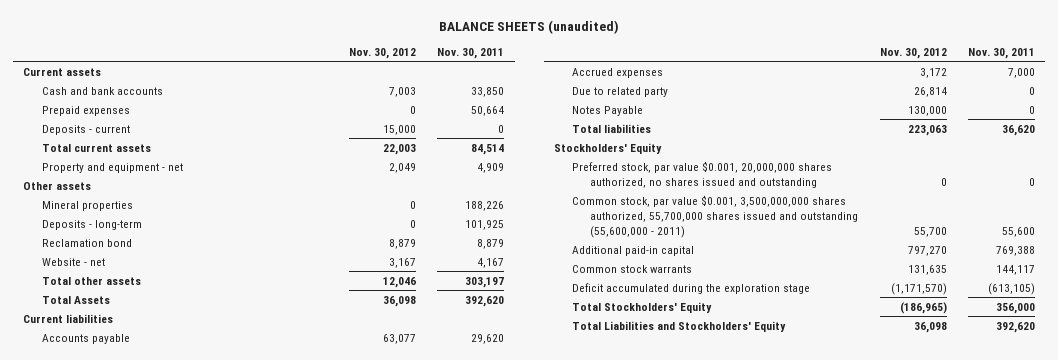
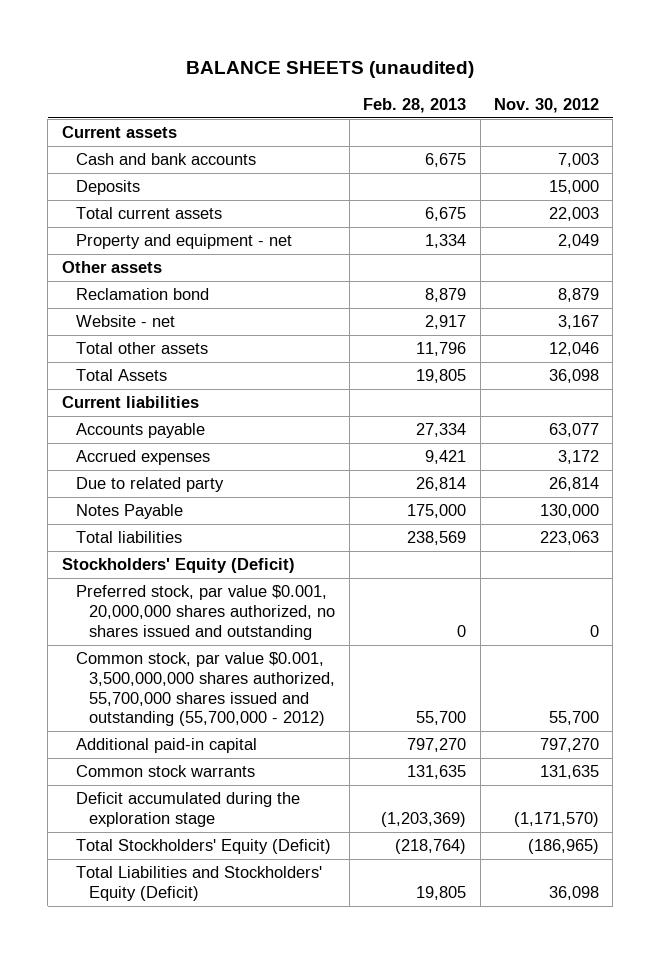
[437,48,505,60] Nov. 30, 2011 -> none
none -> [363,97,467,113] Feb. 28, 2013
[41,105,130,116] Prepaid expenses -> none
[41,124,130,135] Deposits - current -> [75,180,140,196] Deposits
[41,200,133,211] Mineral properties -> none
[41,219,142,230] Deposits - long-term -> none
[554,142,663,154] Stockholders' Equity -> [61,558,295,574] Stockholders' Equity (Deficit)
[572,194,859,238] Common stock, par value $0.001, 3,500,000,000 shares authorized, 55,700,000 shares issued and outstanding (55,600,000 - 2011) -> [75,652,336,727] Common stock, par value $0.001, 3,500,000,000 shares authorized, 55,700,000 shares issued and outstanding (55,700,000 - 2012)
[572,301,713,313] Total Stockholders' Equity -> [75,839,331,855] Total Stockholders' Equity (Deficit)
[572,320,787,332] Total Liabilities and Stockholders' Equity -> [75,866,322,902] Total Liabilities and Stockholders' Equity (Deficit)

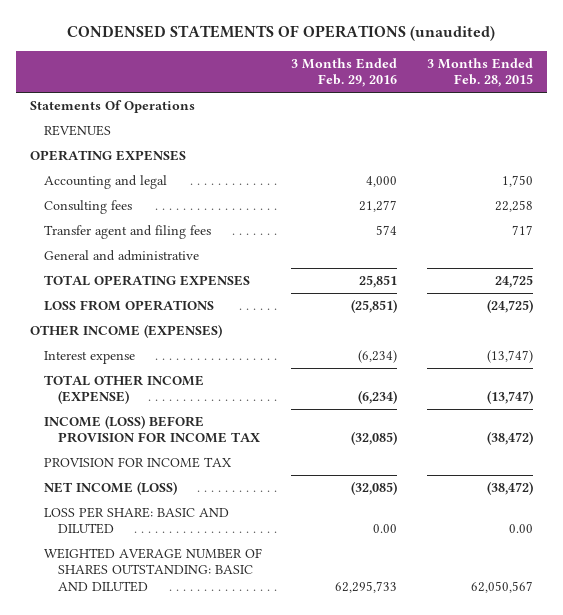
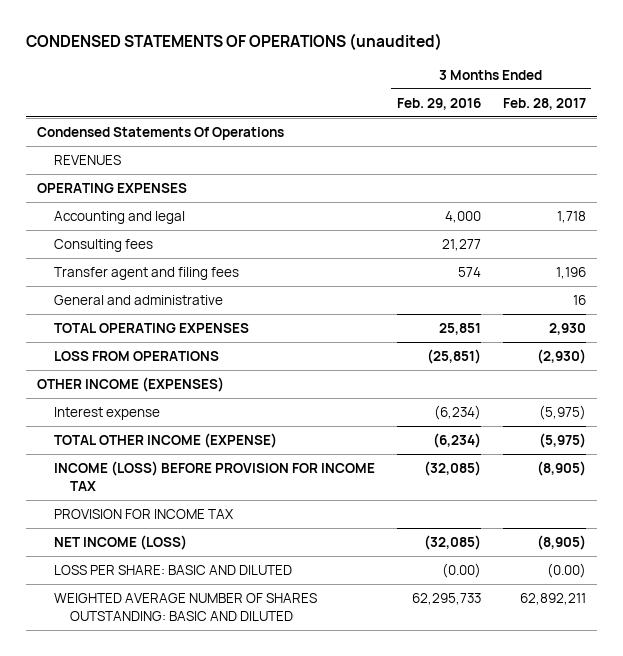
[426,57,533,88] 3 Months Ended Feb. 28, 2015 -> none
none -> [502,97,586,110] Feb. 28, 2017
[30,99,196,113] Statements Of Operations -> [37,126,285,140] Condensed Statements Of Operations
[373,524,398,534] 0.00 -> [441,562,481,578] (0.00)

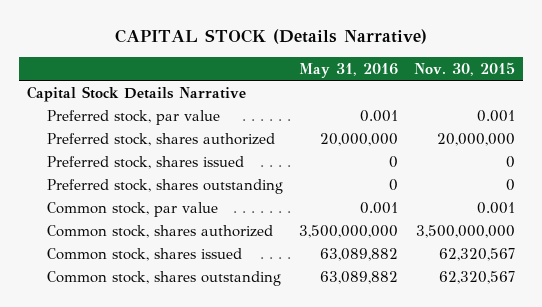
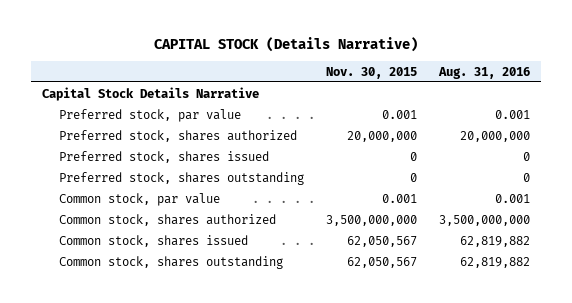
[298,63,398,79] May 31, 2016 -> none
none -> [438,66,531,79] Aug. 31, 2016
[439,247,516,261] 62,320,567 -> [347,235,418,247] 62,050,567
[439,270,516,284] 62,320,567 -> [347,256,418,268] 62,050,567

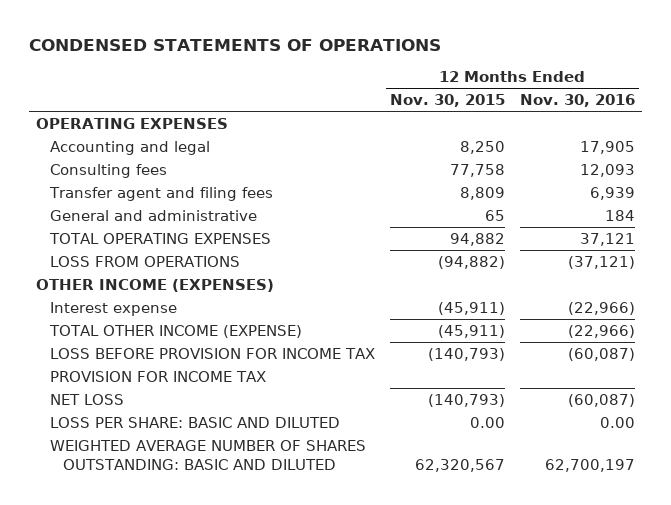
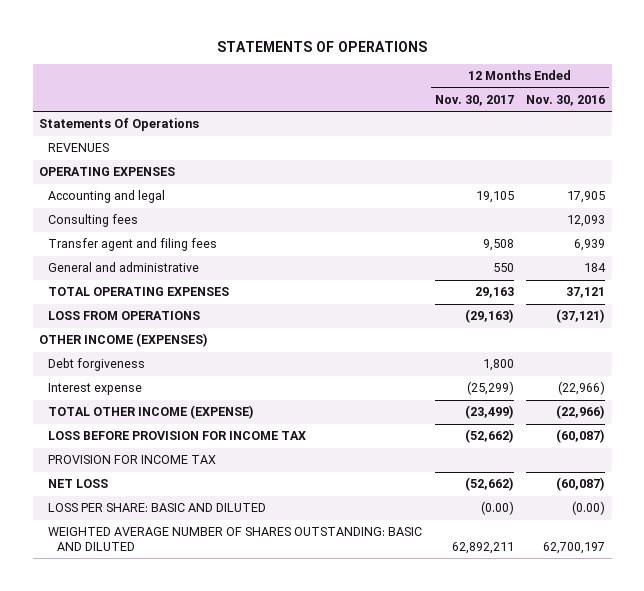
[28,38,441,51] CONDENSED STATEMENTS OF OPERATIONS -> [217,40,428,52] STATEMENTS OF OPERATIONS
[389,94,505,108] Nov. 30, 2015 -> none
none -> [434,94,514,106] Nov. 30, 2017
none -> [39,118,200,132] Statements Of Operations
none -> [47,143,109,153] REVENUES
none -> [47,358,145,372] Debt forgiveness
[599,416,635,428] 0.00 -> [572,501,606,516] (0.00)

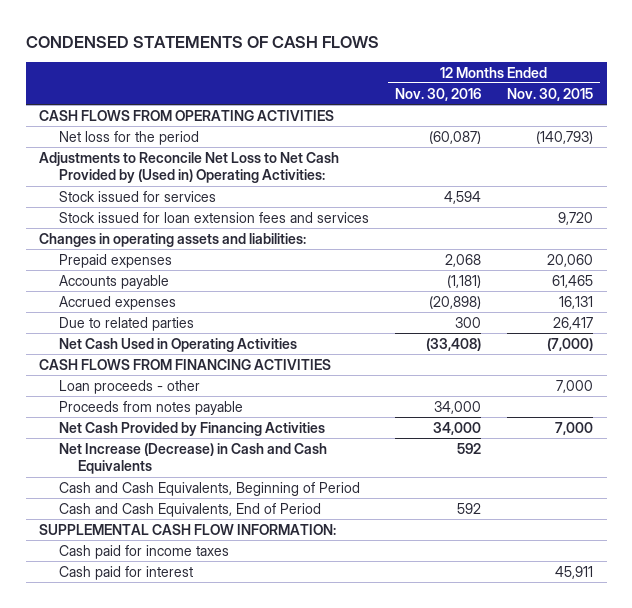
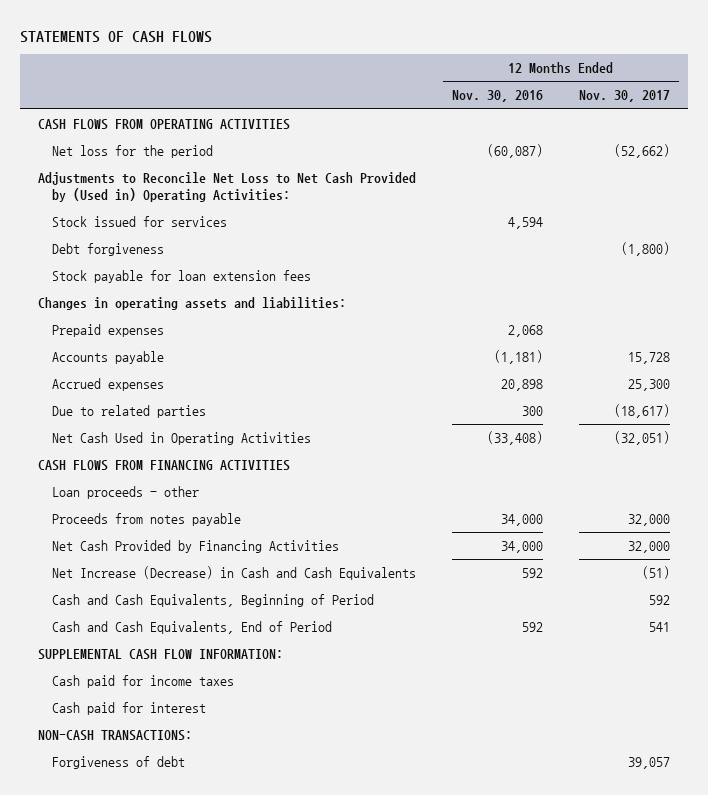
[25,35,379,48] CONDENSED STATEMENTS OF CASH FLOWS -> [19,30,212,43] STATEMENTS OF CASH FLOWS
[507,87,594,101] Nov. 30, 2015 -> none
none -> [579,90,671,103] Nov. 30, 2017
none -> [52,242,165,256] Debt forgiveness
[58,211,369,223] Stock issued for loan extension fees and services -> [52,269,312,283] Stock payable for loan extension fees
[428,295,481,309] (20,898) -> [501,378,544,391] 20,898
none -> [37,729,192,741] NON-CASH TRANSACTIONS:
none -> [52,755,186,769] Forgiveness of debt

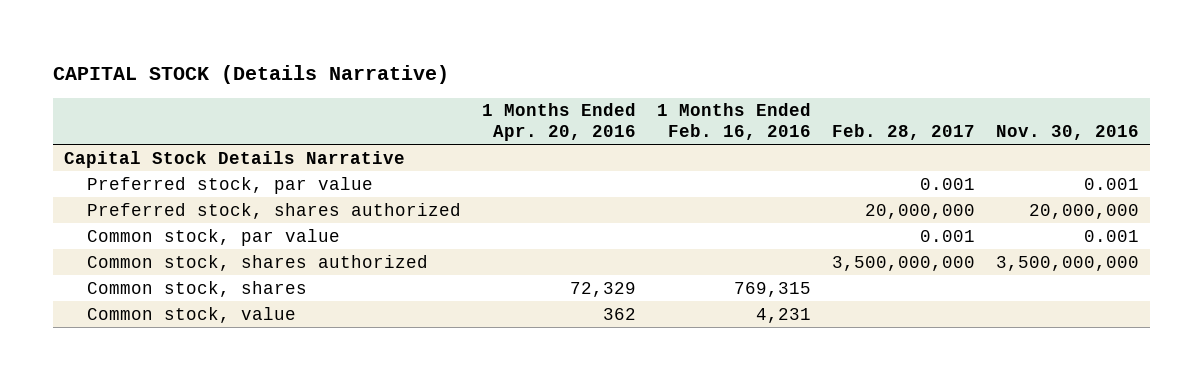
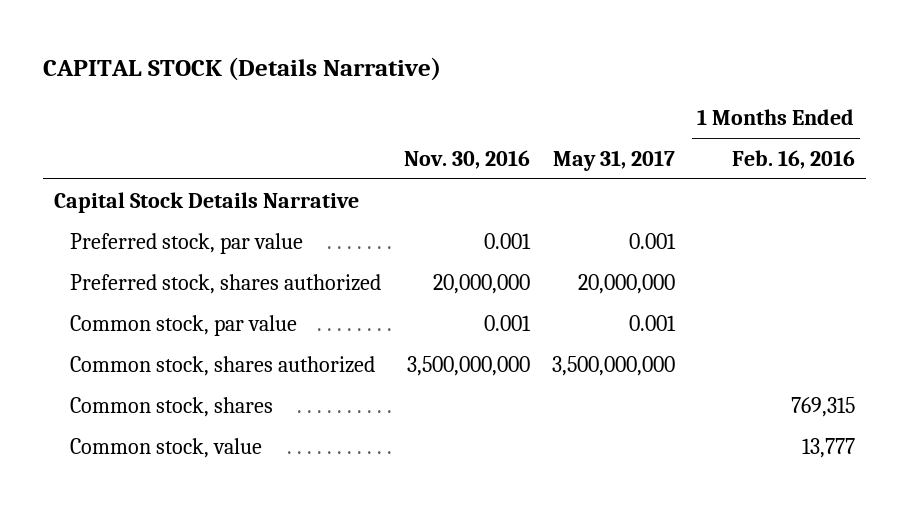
[481,103,636,142] 1 Months Ended Apr. 20, 2016 -> none
[831,124,975,141] Feb. 28, 2017 -> none
none -> [553,149,676,171] May 31, 2017
[755,307,811,323] 4,231 -> [801,437,855,458] 13,777

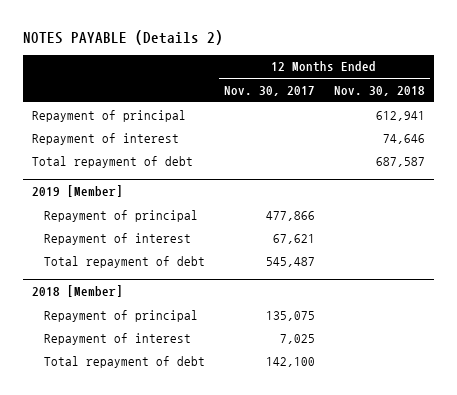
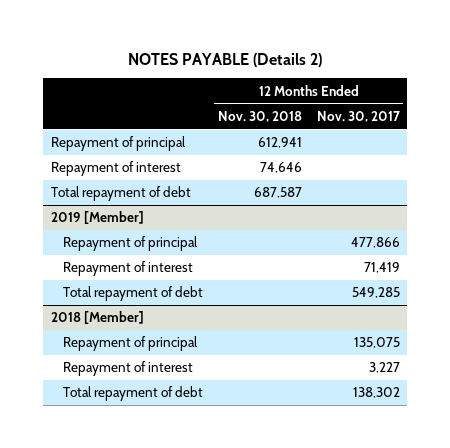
[272,233,315,244] 67,621 -> [363,262,400,274] 71,419
[265,256,315,267] 545,487 -> [351,287,400,299] 549,285
[279,333,315,344] 7,025 -> [368,362,400,374] 3,227
[265,356,315,367] 142,100 -> [352,387,400,399] 138,302

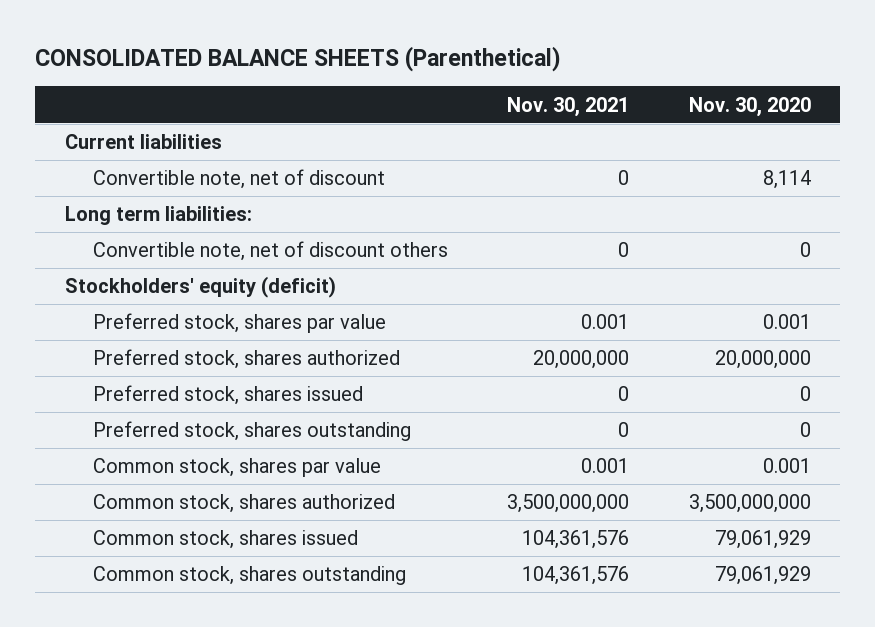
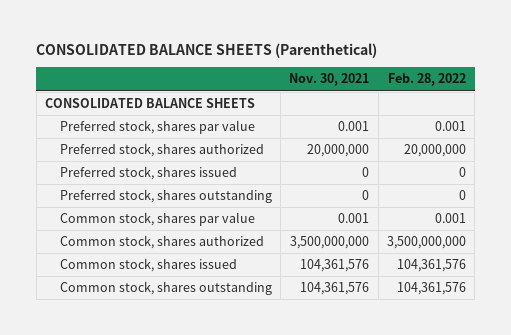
[688,96,811,117] Nov. 30, 2020 -> none
none -> [387,73,466,87] Feb. 28, 2022
[64,134,222,150] Current liabilities -> none
[93,169,386,190] Convertible note, net of discount -> none
[64,206,252,226] Long term liabilities: -> none
[93,241,449,262] Convertible note, net of discount others -> none
[64,276,336,299] Stockholders' equity (deficit) -> none
none -> [44,98,255,109] CONSOLIDATED BALANCE SHEETS

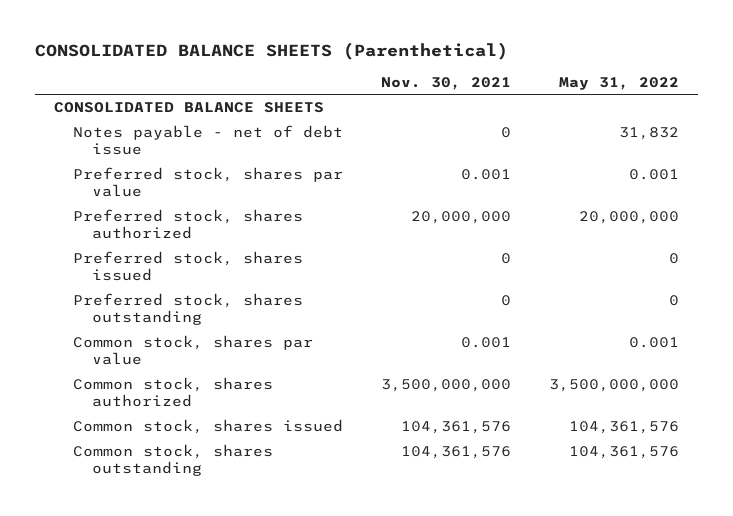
[387,73,466,87] Feb. 28, 2022 -> none
none -> [559,76,680,90] May 31, 2022
none -> [72,125,343,156] Notes payable - net of debt issue

